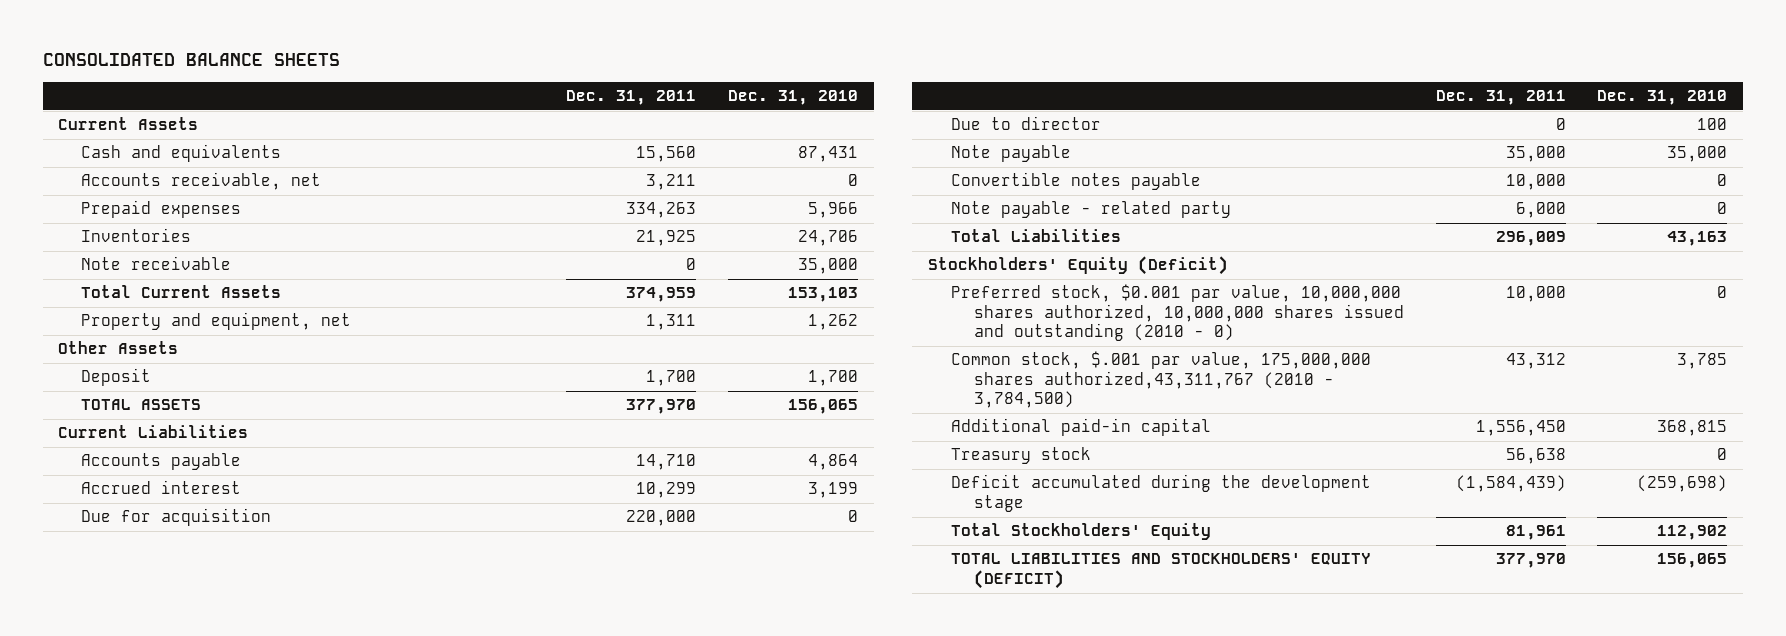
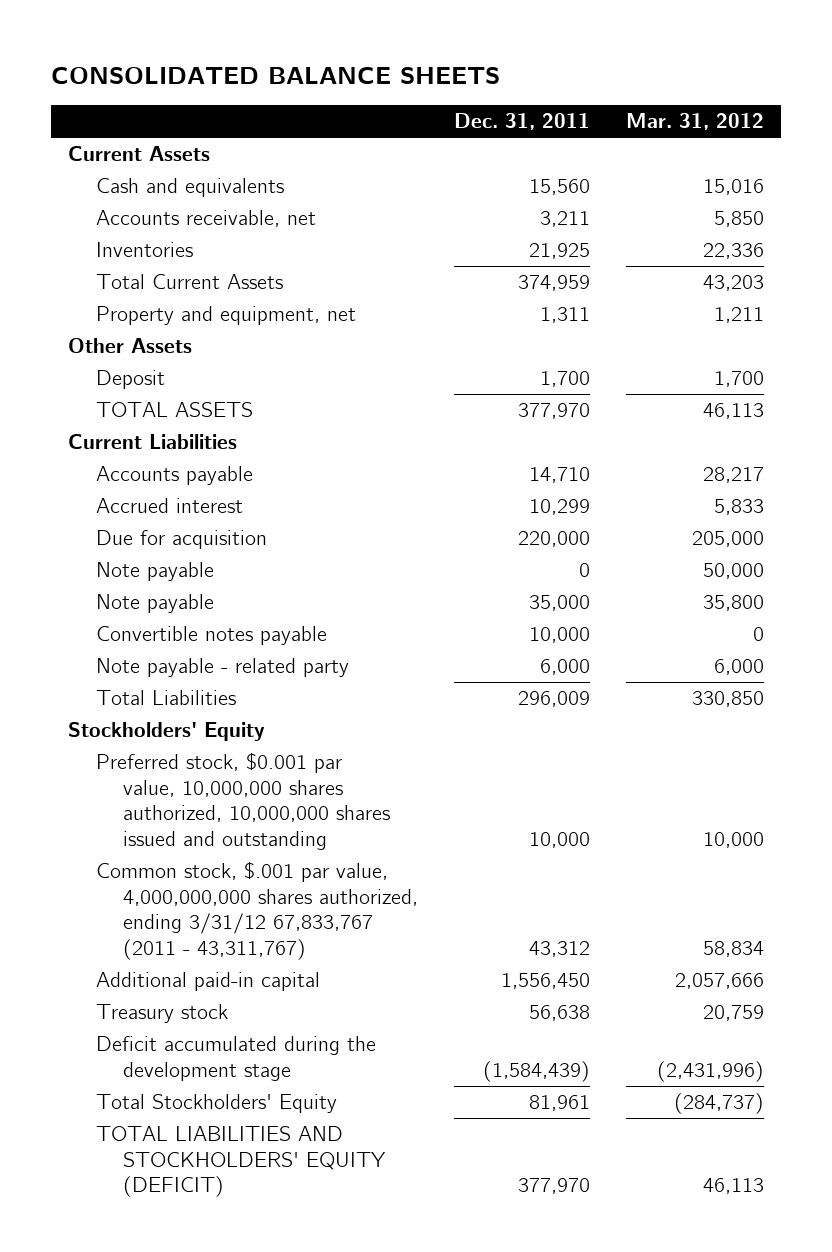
[728,90,859,106] Dec. 31, 2010 -> none
none -> [625,113,764,131] Mar. 31, 2012
[81,200,242,219] Prepaid expenses -> none
[81,256,232,271] Note receivable -> none
[950,116,1101,131] Due to director -> none
none -> [95,562,214,582] Note payable
[927,256,1228,276] Stockholders' Equity (Deficit) -> [68,722,266,742] Stockholders' Equity
[950,284,1404,342] Preferred stock, $0.001 par value, 10,000,000 shares authorized, 10,000,000 shares issued and outstanding (2010 - 0) -> [95,752,391,850] Preferred stock, $0.001 par value, 10,000,000 shares authorized, 10,000,000 shares issued and outstanding
[950,351,1371,409] Common stock, $.001 par value, 175,000,000 shares authorized,43,311,767 (2010 - 3,784,500) -> [95,861,419,960] Common stock, $.001 par value, 4,000,000,000 shares authorized, ending 3/31/12 67,833,767 (2011 - 43,311,767)

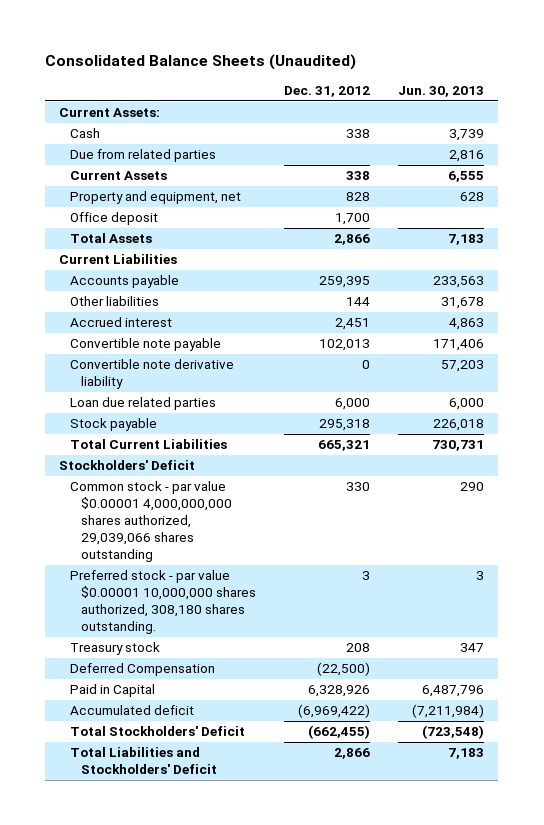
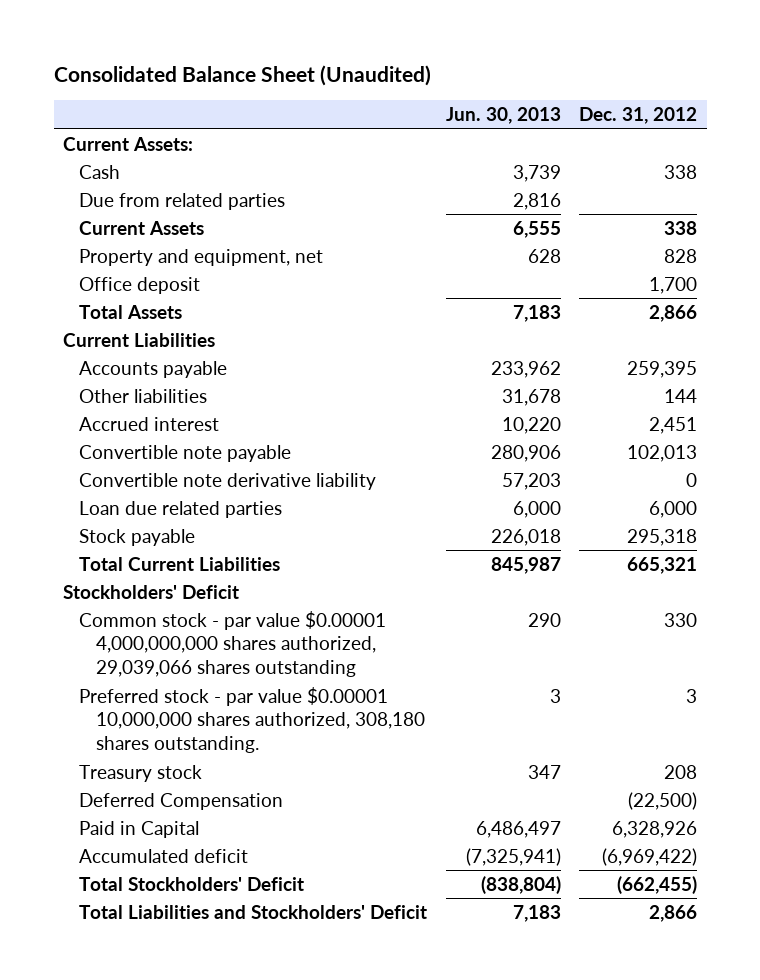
[45,54,357,71] Consolidated Balance Sheets (Unaudited) -> [53,65,431,87] Consolidated Balance Sheet (Unaudited)
[433,276,485,289] 233,563 -> [490,360,561,378] 233,962
[449,318,485,331] 4,863 -> [501,416,561,434] 10,220
[433,339,485,352] 171,406 -> [490,444,561,462] 280,906
[432,440,485,452] 730,731 -> [490,556,561,574] 845,987
[422,685,485,698] 6,487,796 -> [475,820,561,838] 6,486,497
[412,704,485,719] (7,211,984) -> [465,847,561,866] (7,325,941)
[422,725,485,740] (723,548) -> [480,875,561,894] (838,804)

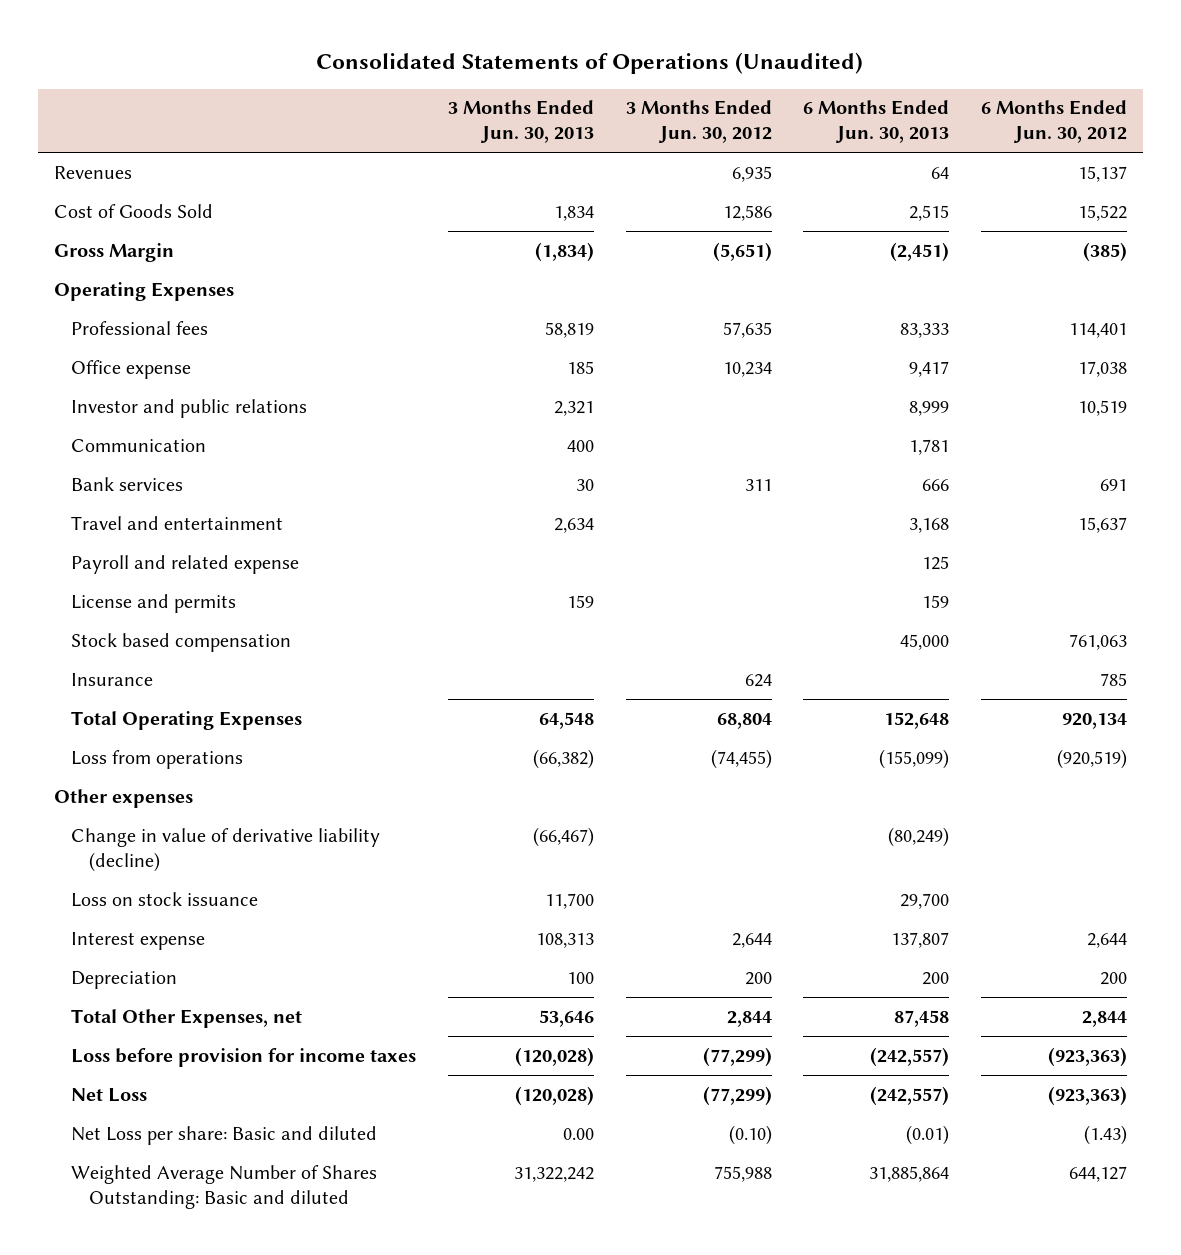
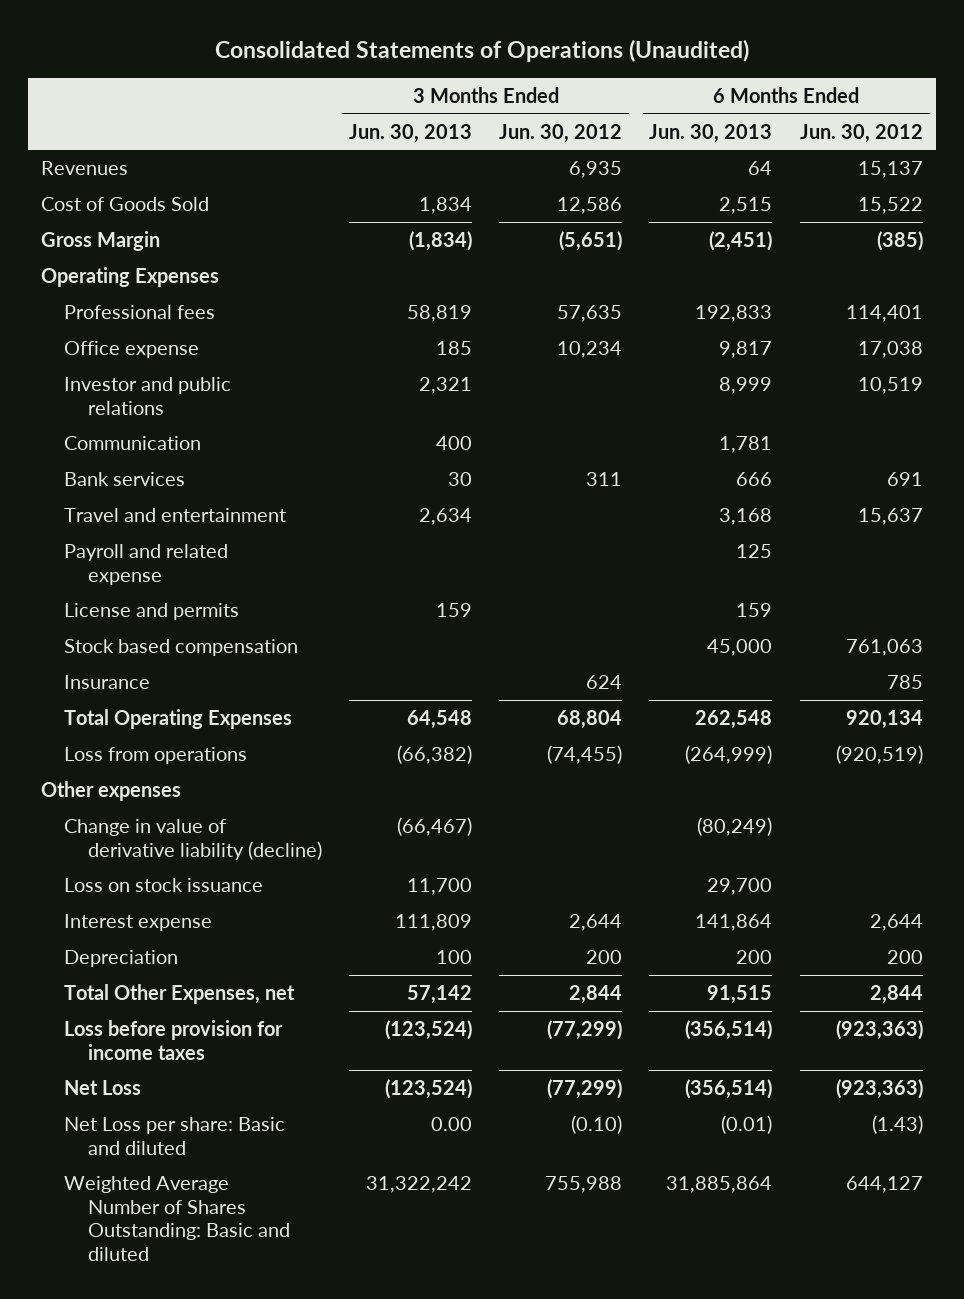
[900,322,950,338] 83,333 -> [695,304,773,322] 192,833
[909,360,950,377] 9,417 -> [719,340,773,358] 9,817
[884,711,950,729] 152,648 -> [695,709,773,729] 262,548
[879,748,950,769] (155,099) -> [685,744,773,764] (264,999)
[535,932,594,948] 108,313 -> [394,913,472,931] 111,809
[891,931,950,948] 137,807 -> [695,913,773,931] 141,864
[538,1009,594,1027] 53,646 -> [406,984,472,1004] 57,142
[894,1009,950,1027] 87,458 -> [707,984,773,1004] 91,515
[514,1046,594,1067] (120,028) -> [384,1019,472,1040] (123,524)
[870,1046,950,1067] (242,557) -> [685,1019,773,1040] (356,514)
[514,1085,594,1106] (120,028) -> [384,1078,472,1099] (123,524)
[870,1085,950,1106] (242,557) -> [685,1078,773,1099] (356,514)

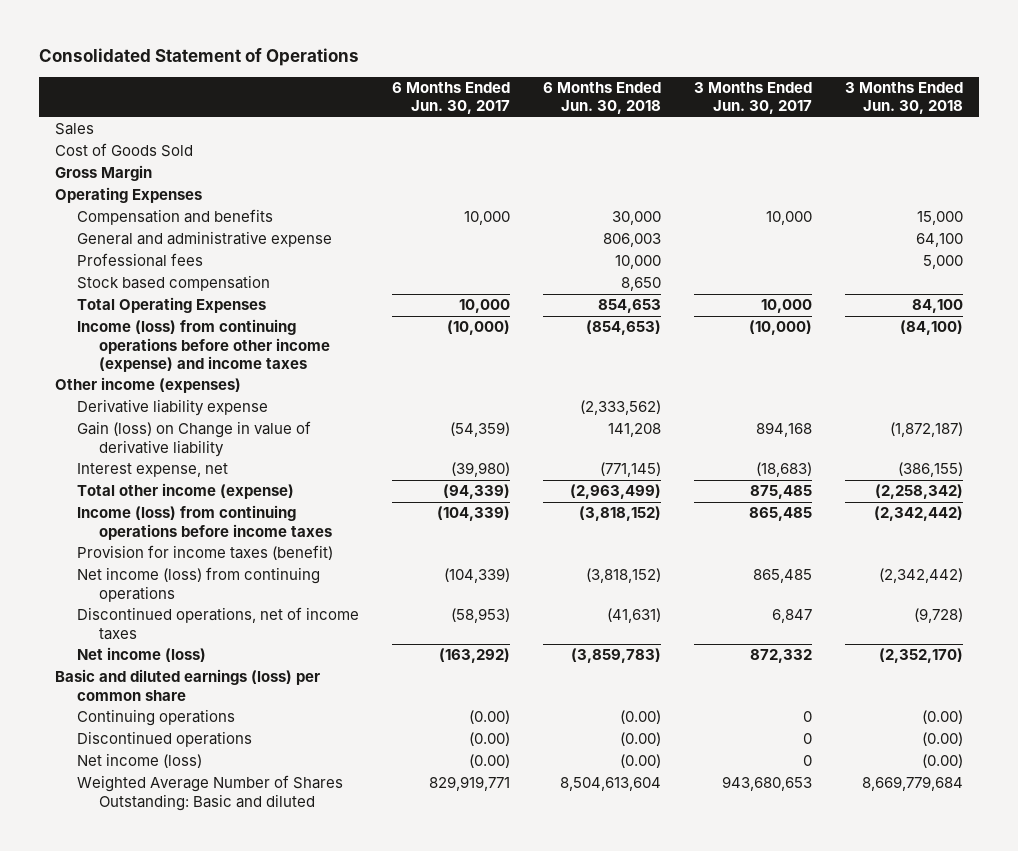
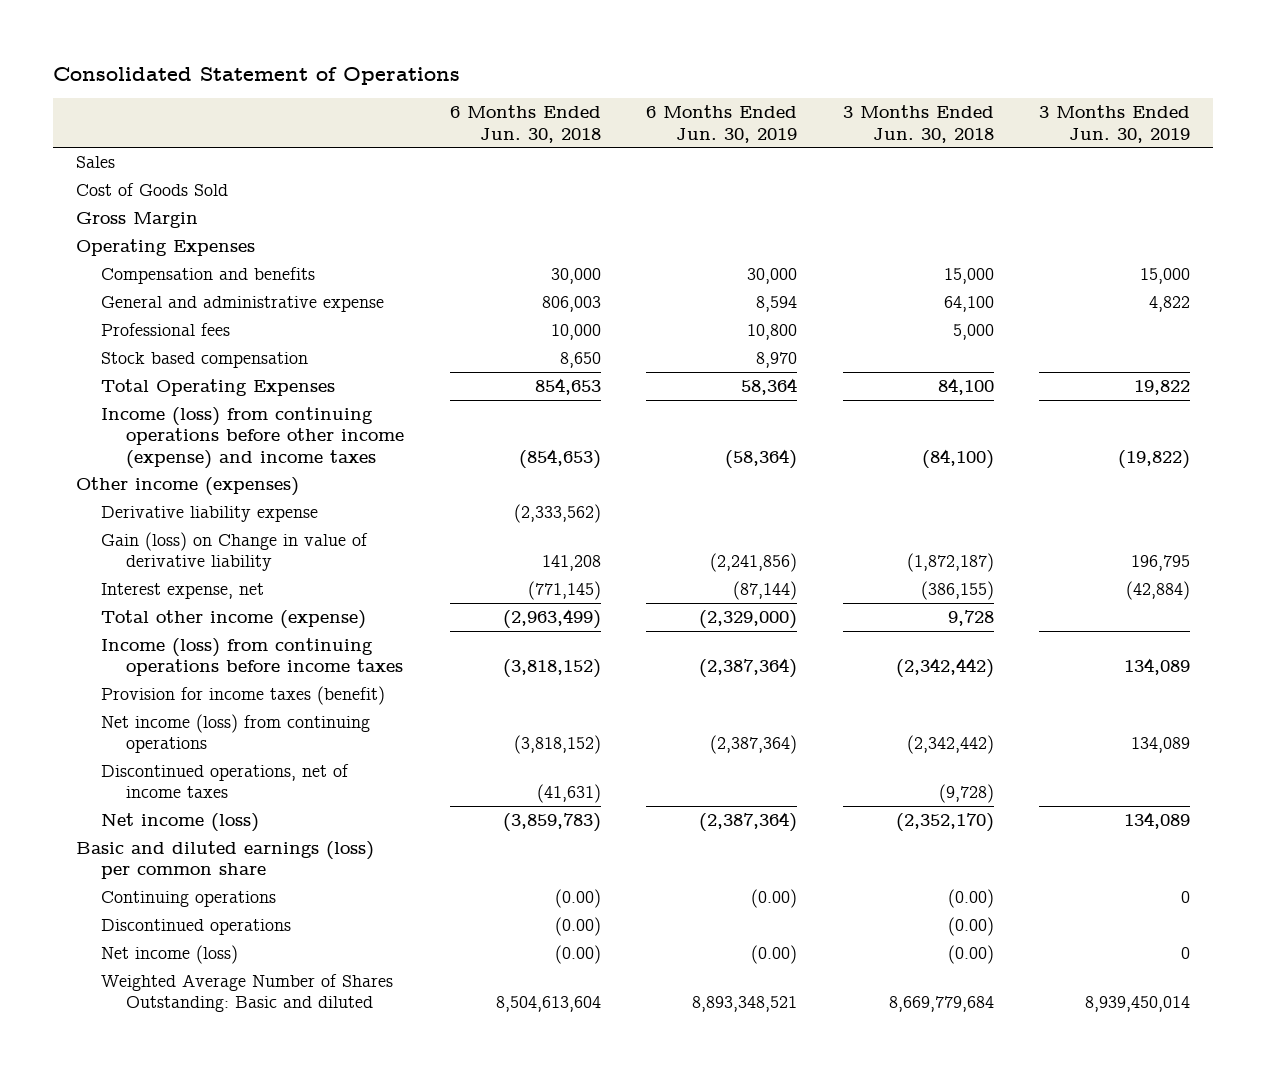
[392,82,511,115] 6 Months Ended Jun. 30, 2017 -> none
[693,82,812,115] 3 Months Ended Jun. 30, 2017 -> none
none -> [646,105,798,143] 6 Months Ended Jun. 30, 2019
none -> [1039,105,1191,143] 3 Months Ended Jun. 30, 2019
[874,484,963,500] (2,258,342) -> [947,610,994,627] 9,728

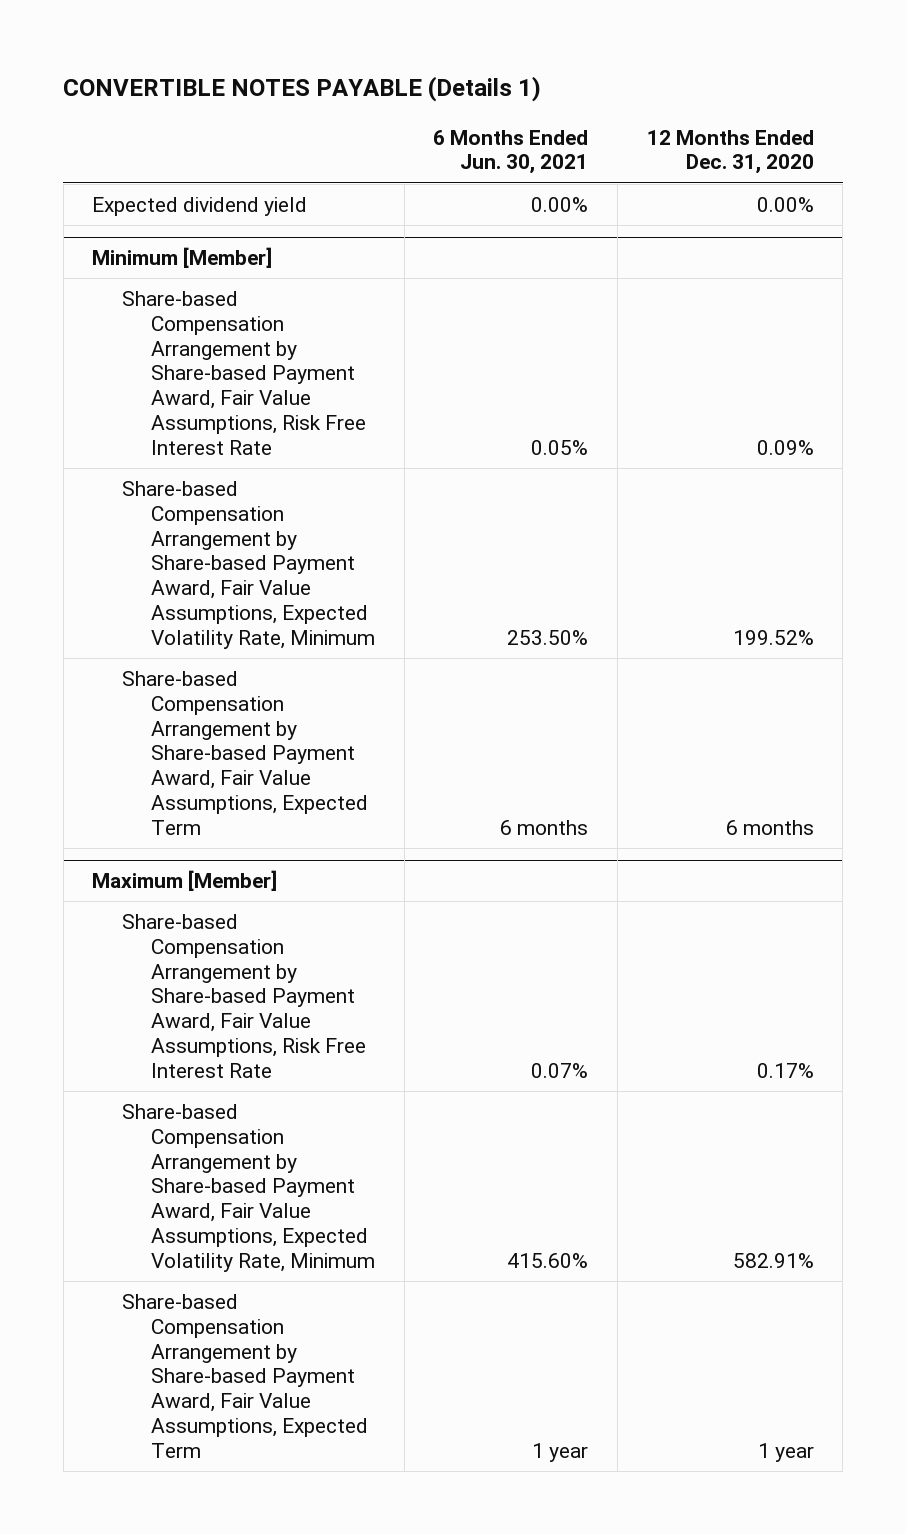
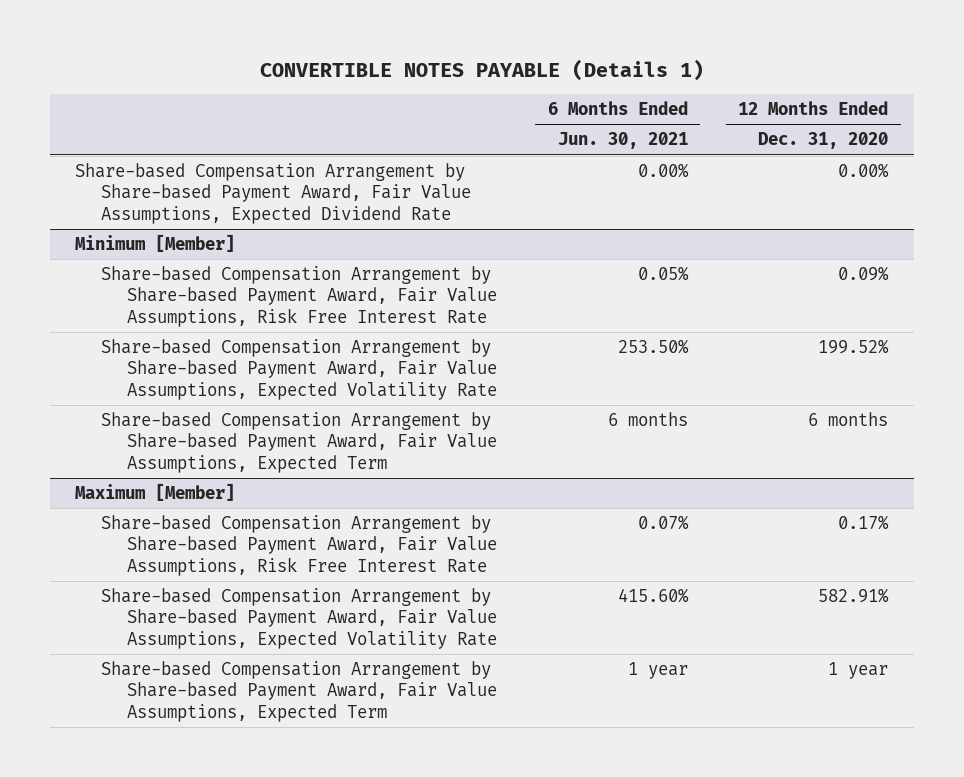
[92,196,308,216] Expected dividend yield -> [75,163,472,224] Share-based Compensation Arrangement by Share-based Payment Award, Fair Value Assumptions, Expected Dividend Rate
[121,480,376,649] Share-based Compensation Arrangement by Share-based Payment Award, Fair Value Assumptions, Expected Volatility Rate, Minimum -> [101,339,498,400] Share-based Compensation Arrangement by Share-based Payment Award, Fair Value Assumptions, Expected Volatility Rate
[121,1103,376,1272] Share-based Compensation Arrangement by Share-based Payment Award, Fair Value Assumptions, Expected Volatility Rate, Minimum -> [101,588,498,649] Share-based Compensation Arrangement by Share-based Payment Award, Fair Value Assumptions, Expected Volatility Rate

